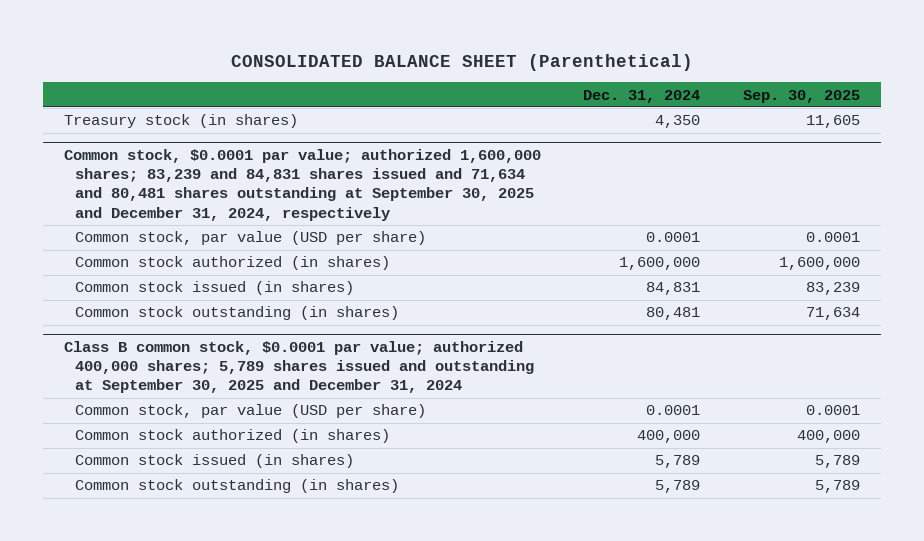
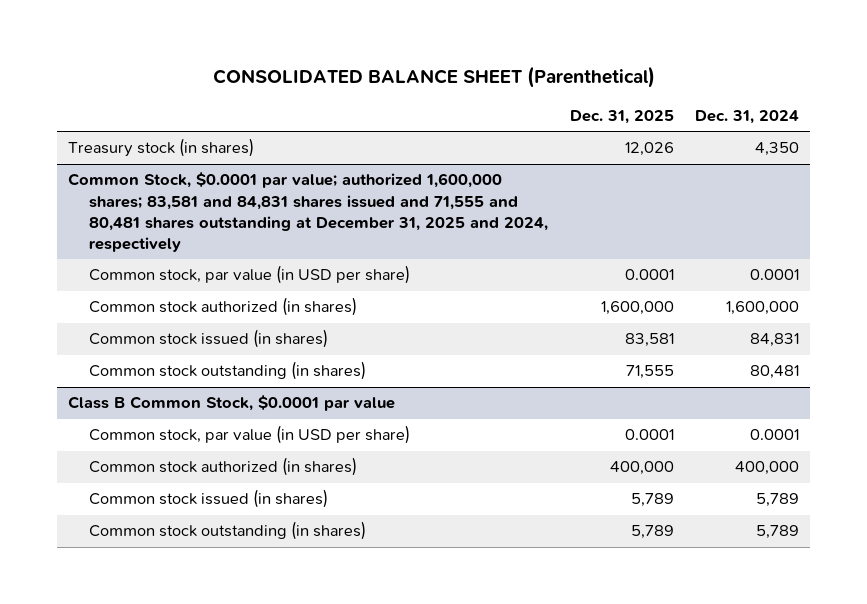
[742,89,860,103] Sep. 30, 2025 -> none
none -> [569,110,674,125] Dec. 31, 2025
[64,148,542,221] Common stock, $0.0001 par value; authorized 1,600,000 shares; 83,239 and 84,831 shares issued and 71,634 and 80,481 shares outstanding at September 30, 2025 and December 31, 2024, respectively -> [68,172,549,252] Common Stock, $0.0001 par value; authorized 1,600,000 shares; 83,581 and 84,831 shares issued and 71,555 and 80,481 shares outstanding at December 31, 2025 and 2024, respectively
[75,231,427,246] Common stock, par value (USD per share) -> [89,265,411,285] Common stock, par value (in USD per share)
[64,340,535,394] Class B common stock, $0.0001 par value; authorized 400,000 shares; 5,789 shares issued and outstanding at September 30, 2025 and December 31, 2024 -> [68,395,396,412] Class B Common Stock, $0.0001 par value
[75,404,427,419] Common stock, par value (USD per share) -> [89,425,411,445] Common stock, par value (in USD per share)

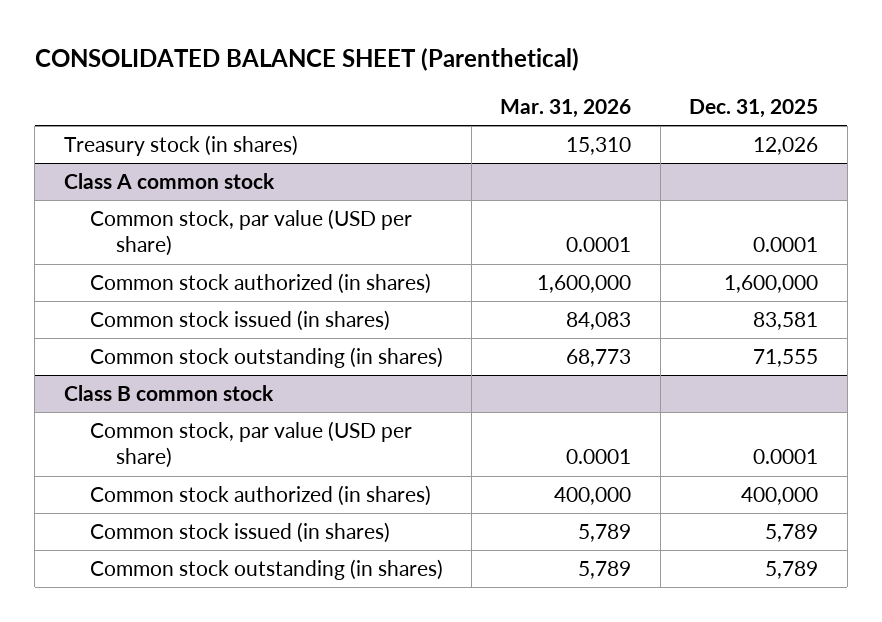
[695,110,800,125] Dec. 31, 2024 -> none
none -> [500,99,632,119] Mar. 31, 2026
[68,172,549,252] Common Stock, $0.0001 par value; authorized 1,600,000 shares; 83,581 and 84,831 shares issued and 71,555 and 80,481 shares outstanding at December 31, 2025 and 2024, respectively -> [63,173,275,190] Class A common stock
[89,265,411,285] Common stock, par value (in USD per share) -> [89,209,412,257] Common stock, par value (USD per share)
[68,395,396,412] Class B Common Stock, $0.0001 par value -> [63,385,274,402] Class B common stock
[89,425,411,445] Common stock, par value (in USD per share) -> [89,421,412,469] Common stock, par value (USD per share)

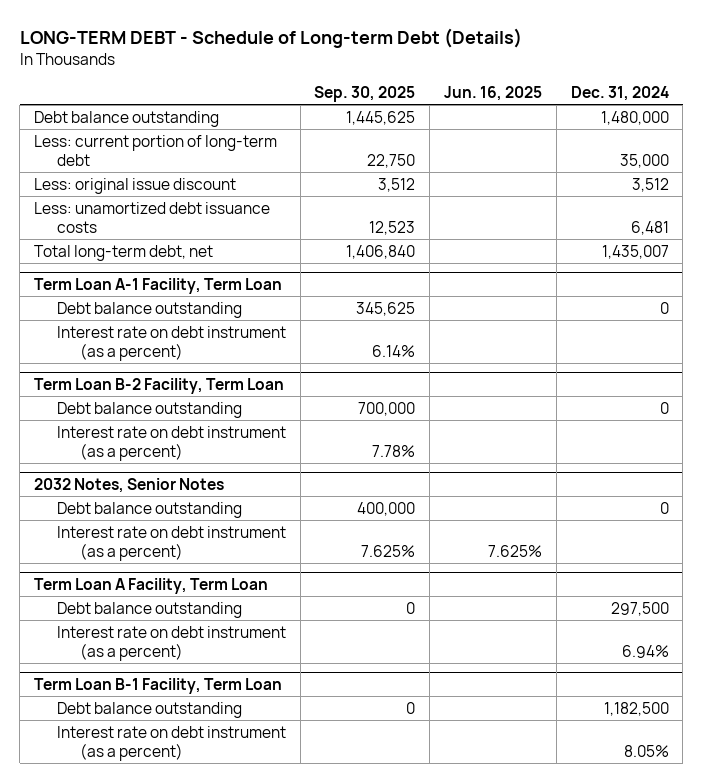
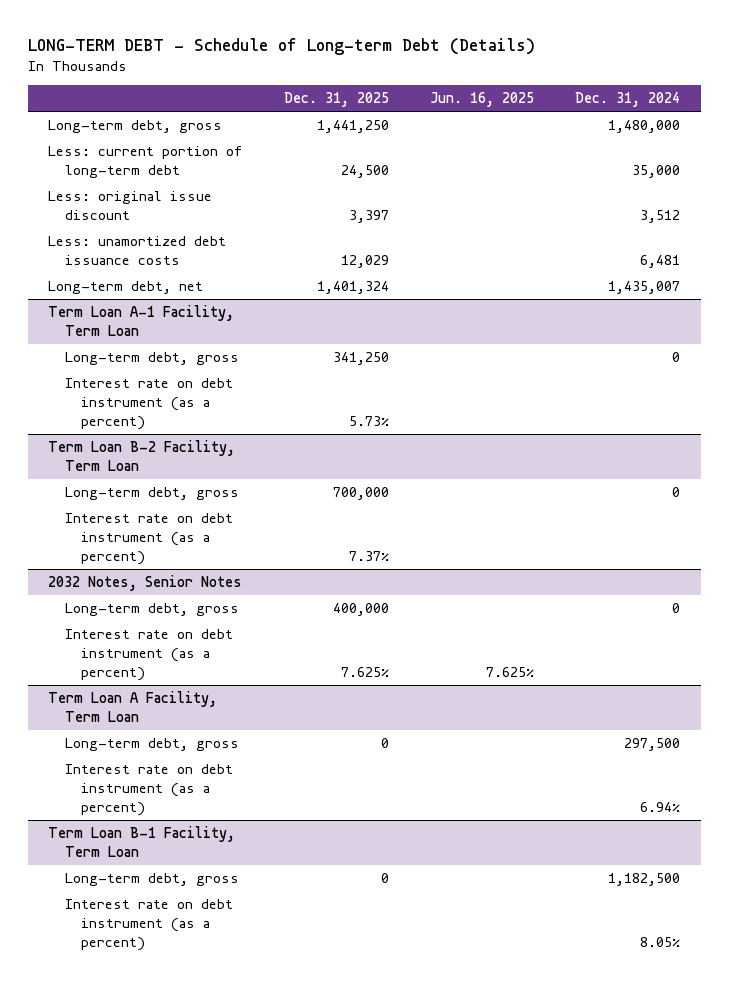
[314,86,416,103] Sep. 30, 2025 -> none
none -> [283,92,389,108] Dec. 31, 2025
[34,110,220,127] Debt balance outstanding -> [48,120,223,134] Long-term debt, gross
[34,244,214,261] Total long-term debt, net -> [48,281,204,295] Long-term debt, net
[56,301,242,318] Debt balance outstanding -> [64,352,239,366] Long-term debt, gross
[56,401,242,418] Debt balance outstanding -> [64,487,239,501] Long-term debt, gross
[56,501,242,518] Debt balance outstanding -> [64,603,239,617] Long-term debt, gross
[56,601,242,618] Debt balance outstanding -> [64,738,239,752] Long-term debt, gross
[56,701,242,718] Debt balance outstanding -> [64,873,239,887] Long-term debt, gross

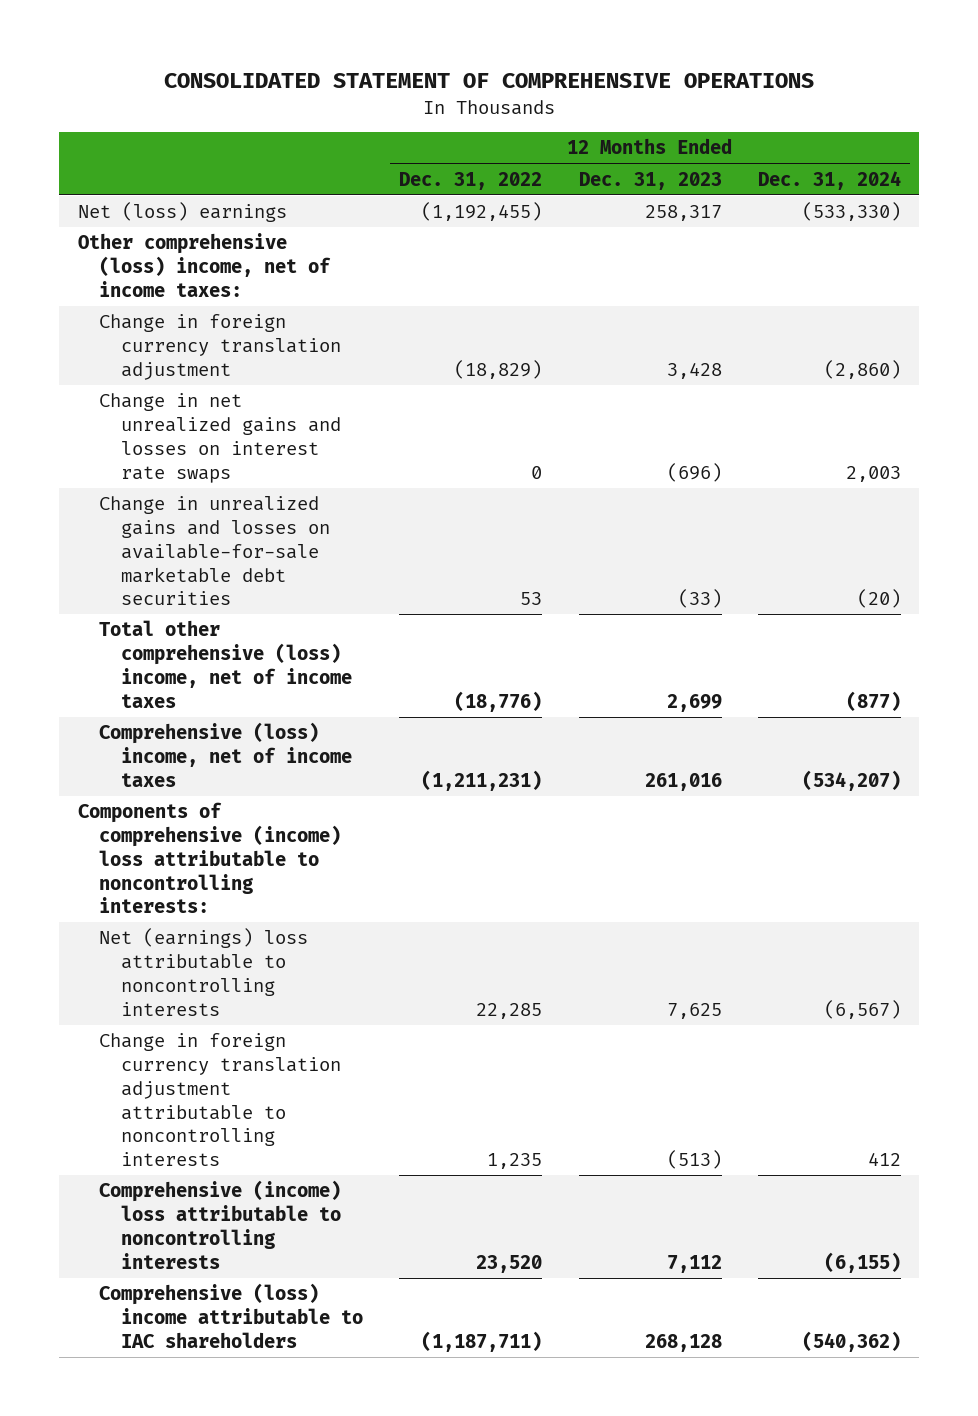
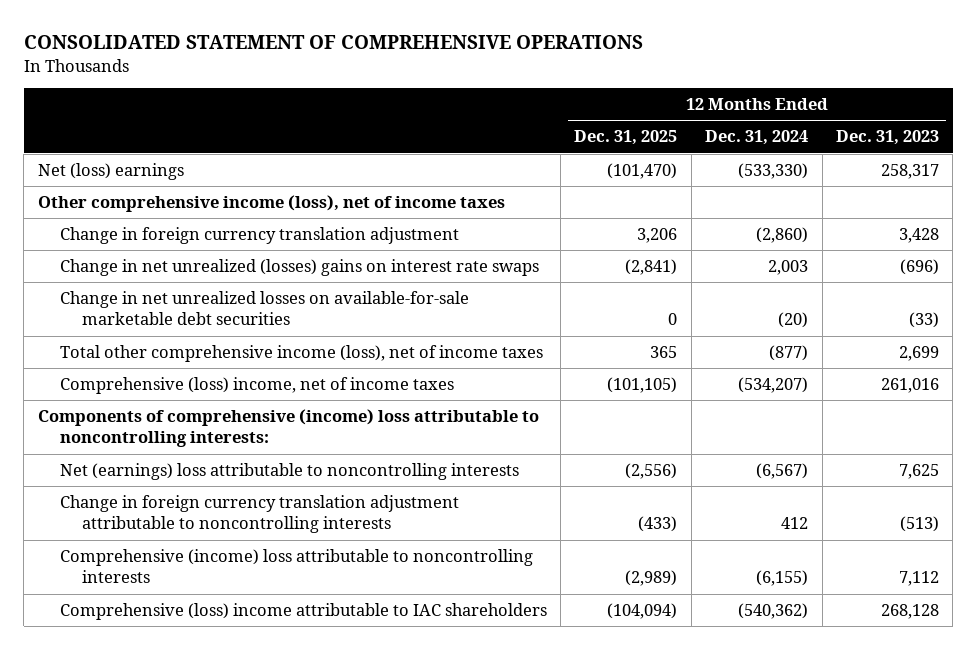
[399,171,543,190] Dec. 31, 2022 -> none
none -> [574,130,678,146] Dec. 31, 2025
[77,233,332,297] Other comprehensive (loss) income, net of income taxes: -> [37,195,505,213] Other comprehensive income (loss), net of income taxes
[99,393,341,483] Change in net unrealized gains and losses on interest rate swaps -> [59,259,539,277] Change in net unrealized (losses) gains on interest rate swaps
[99,496,330,606] Change in unrealized gains and losses on available-for-sale marketable debt securities -> [59,291,469,326] Change in net unrealized losses on available-for-sale marketable debt securities
[99,620,352,708] Total other comprehensive (loss) income, net of income taxes -> [59,345,543,363] Total other comprehensive income (loss), net of income taxes

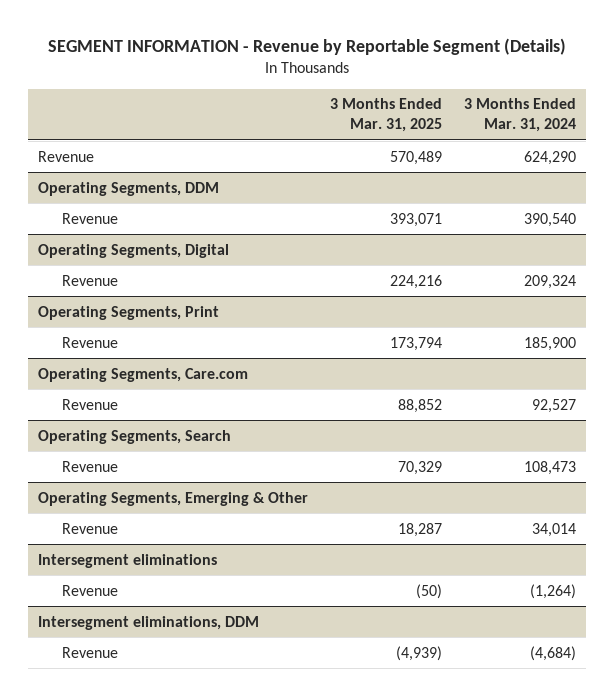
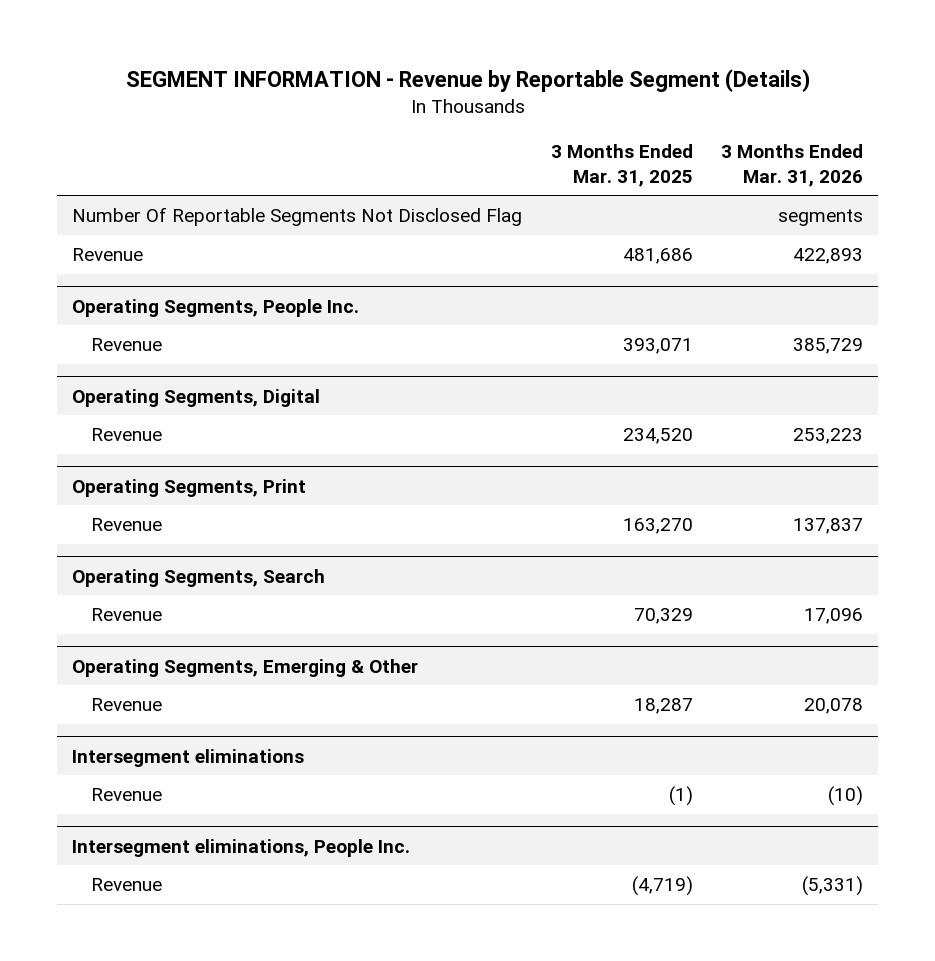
[463,98,576,133] 3 Months Ended Mar. 31, 2024 -> none
none -> [721,144,864,187] 3 Months Ended Mar. 31, 2026
[38,181,220,196] Operating Segments, DDM -> none
none -> [71,207,522,227] Number Of Reportable Segments Not Disclosed Flag
[389,150,442,165] 570,489 -> [622,248,693,265] 481,686
none -> [71,298,359,317] Operating Segments, People Inc.
[389,274,442,289] 224,216 -> [622,428,693,445] 234,520
[38,367,249,382] Operating Segments, Care.com -> none
[62,398,119,410] Revenue -> none
[389,336,442,351] 173,794 -> [622,518,693,535] 163,270
[38,615,260,630] Intersegment eliminations, DDM -> none
[415,583,442,599] (50) -> [668,786,693,807] (1)
none -> [71,838,410,857] Intersegment eliminations, People Inc.
[395,645,442,661] (4,939) -> [631,876,693,897] (4,719)

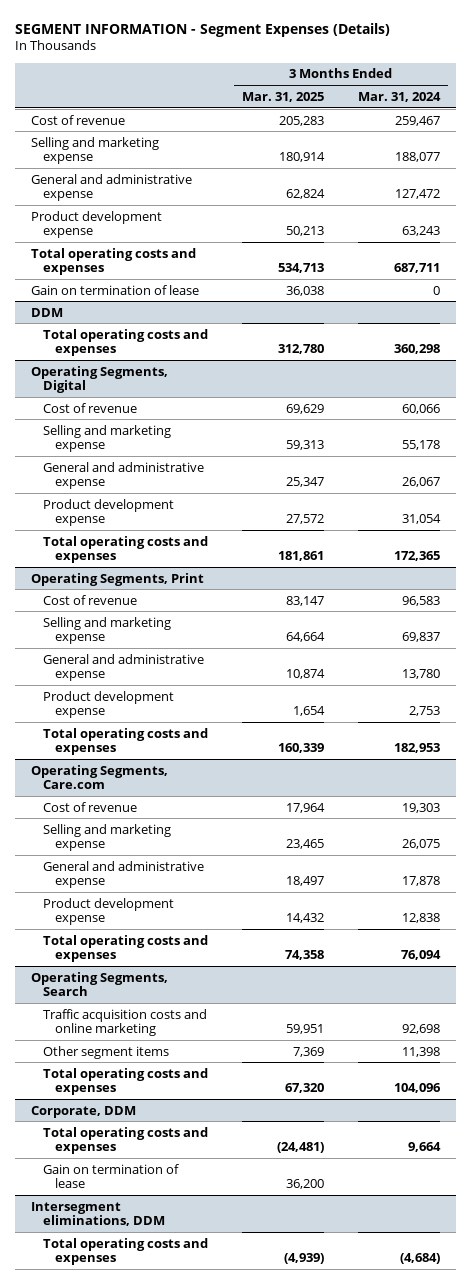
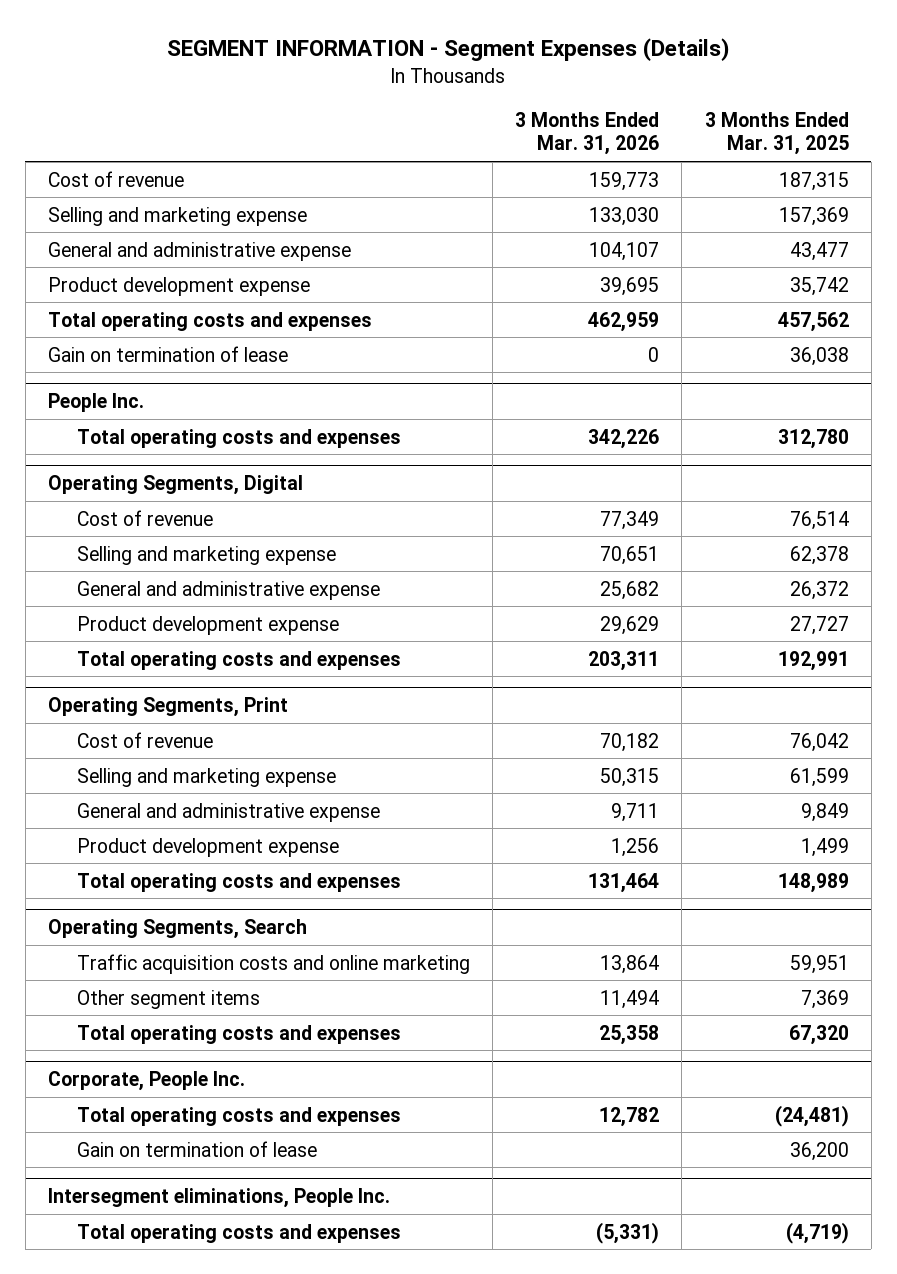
[357,91,441,102] Mar. 31, 2024 -> none
none -> [515,111,660,156] 3 Months Ended Mar. 31, 2026
[278,115,324,126] 205,283 -> [778,171,849,191] 187,315
[278,152,325,163] 180,914 -> [778,206,849,226] 157,369
[285,189,325,200] 62,824 -> [789,241,849,261] 43,477
[285,226,324,237] 50,213 -> [789,276,849,296] 35,742
[277,263,324,274] 534,713 -> [777,311,849,332] 457,562
[31,307,64,317] DDM -> none
none -> [48,393,145,413] People Inc.
[285,403,324,414] 69,629 -> [789,510,849,530] 76,514
[285,440,324,451] 59,313 -> [789,545,849,565] 62,378
[285,477,324,488] 25,347 -> [789,580,849,600] 26,372
[285,514,324,525] 27,572 -> [789,615,849,635] 27,727
[277,551,324,562] 181,861 -> [777,650,849,671] 192,991
[31,764,169,790] Operating Segments, Care.com -> none
[43,801,138,812] Cost of revenue -> none
[43,823,172,852] Selling and marketing expense -> none
[43,860,205,889] General and administrative expense -> none
[43,897,175,926] Product development expense -> none
[43,934,209,963] Total operating costs and expenses -> none
[285,595,324,606] 83,147 -> [789,732,849,752] 76,042
[285,632,325,643] 64,664 -> [789,767,849,787] 61,599
[285,669,325,680] 10,874 -> [800,802,849,822] 9,849
[292,706,325,717] 1,654 -> [800,837,849,857] 1,499
[277,743,324,754] 160,339 -> [777,872,849,893] 148,989
[31,1105,137,1118] Corporate, DDM -> none
none -> [48,1071,246,1092] Corporate, People Inc.
[31,1201,166,1227] Intersegment eliminations, DDM -> none
none -> [48,1188,391,1209] Intersegment eliminations, People Inc.
[283,1253,324,1265] (4,939) -> [785,1221,849,1244] (4,719)

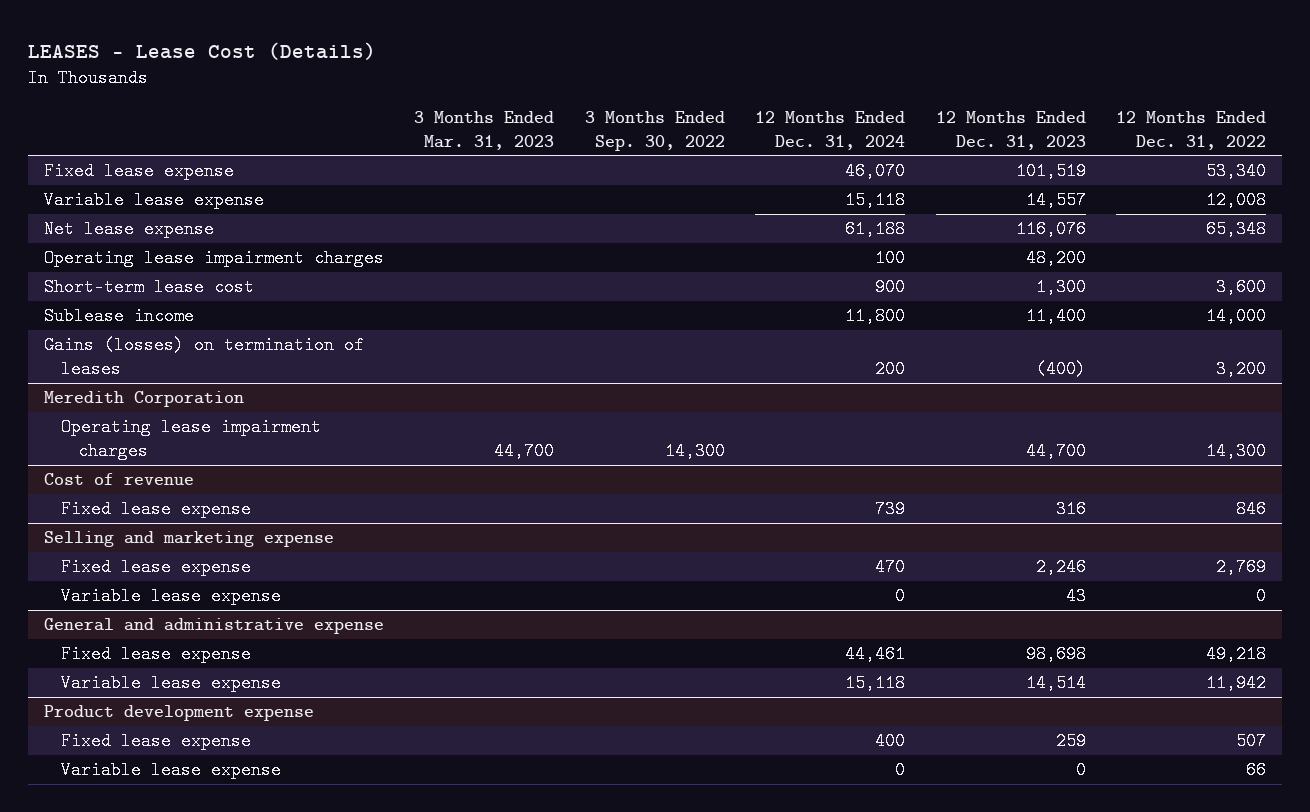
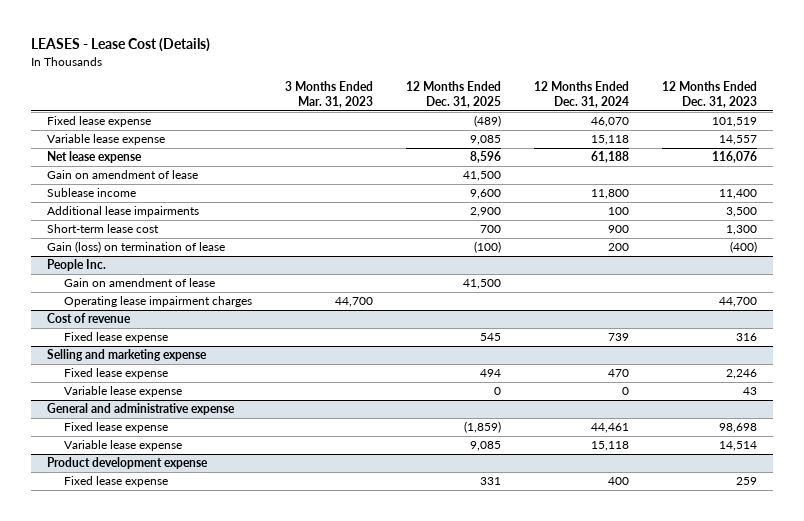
[584,110,725,151] 3 Months Ended Sep. 30, 2022 -> none
[1116,110,1267,150] 12 Months Ended Dec. 31, 2022 -> none
none -> [406,81,502,108] 12 Months Ended Dec. 31, 2025
[43,249,384,268] Operating lease impairment charges -> none
none -> [47,170,199,180] Gain on amendment of lease
[43,391,244,408] Meredith Corporation -> none
none -> [47,206,200,218] Additional lease impairments
[43,278,254,297] Short-term lease cost -> [47,224,160,234] Short-term lease cost
[43,336,364,379] Gains (losses) on termination of leases -> [47,241,226,254] Gain (loss) on termination of lease
none -> [47,259,107,272] People Inc.
none -> [64,278,216,288] Gain on amendment of lease
[60,761,281,780] Variable lease expense -> none

